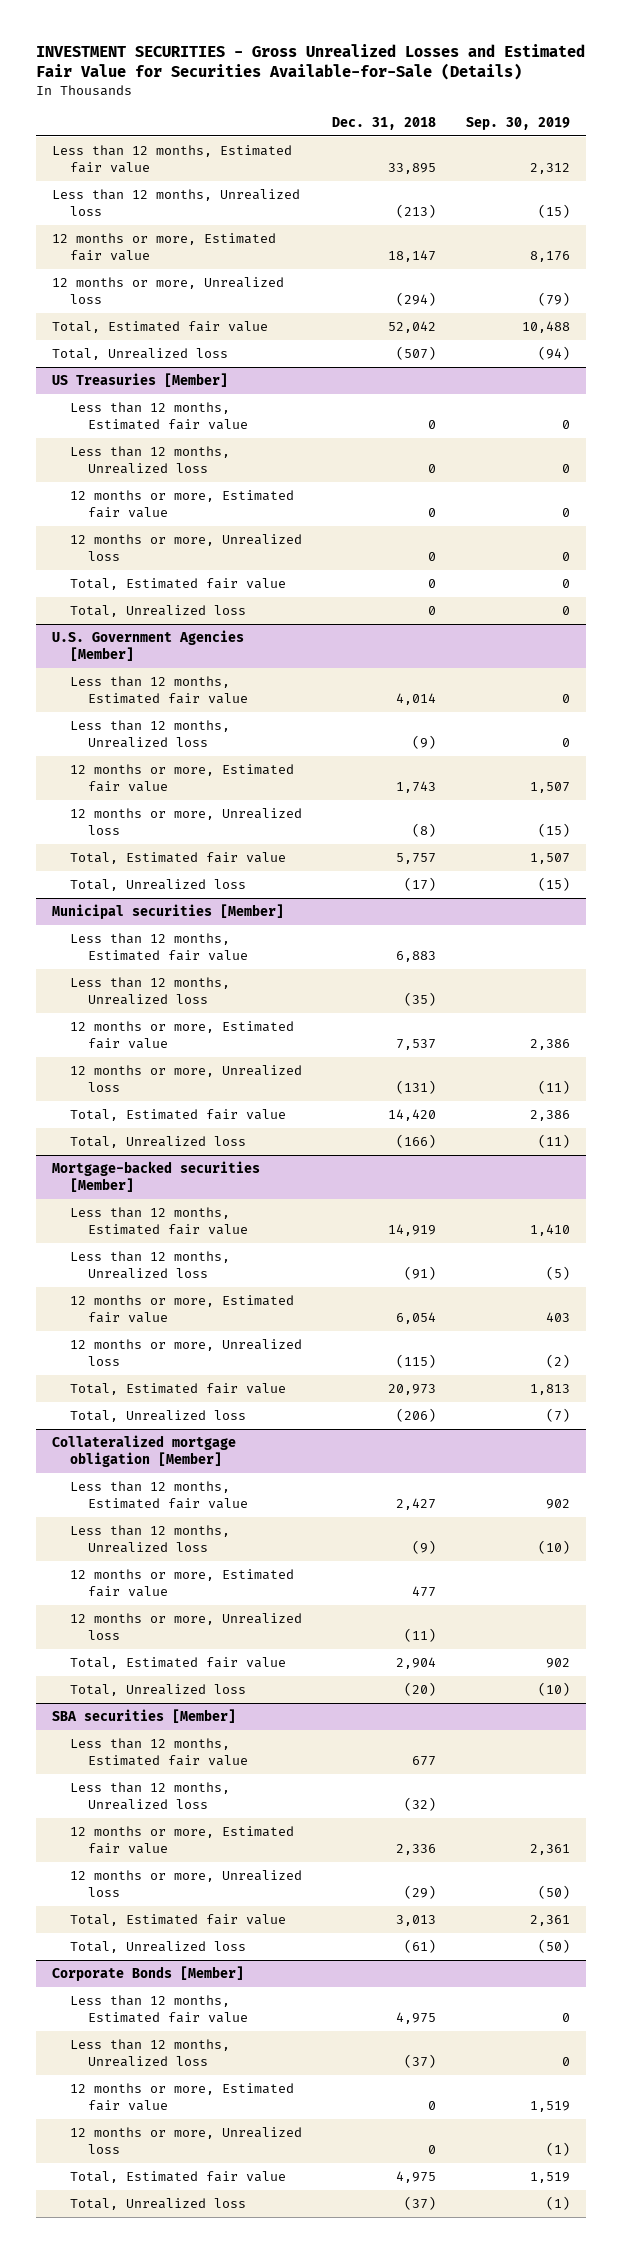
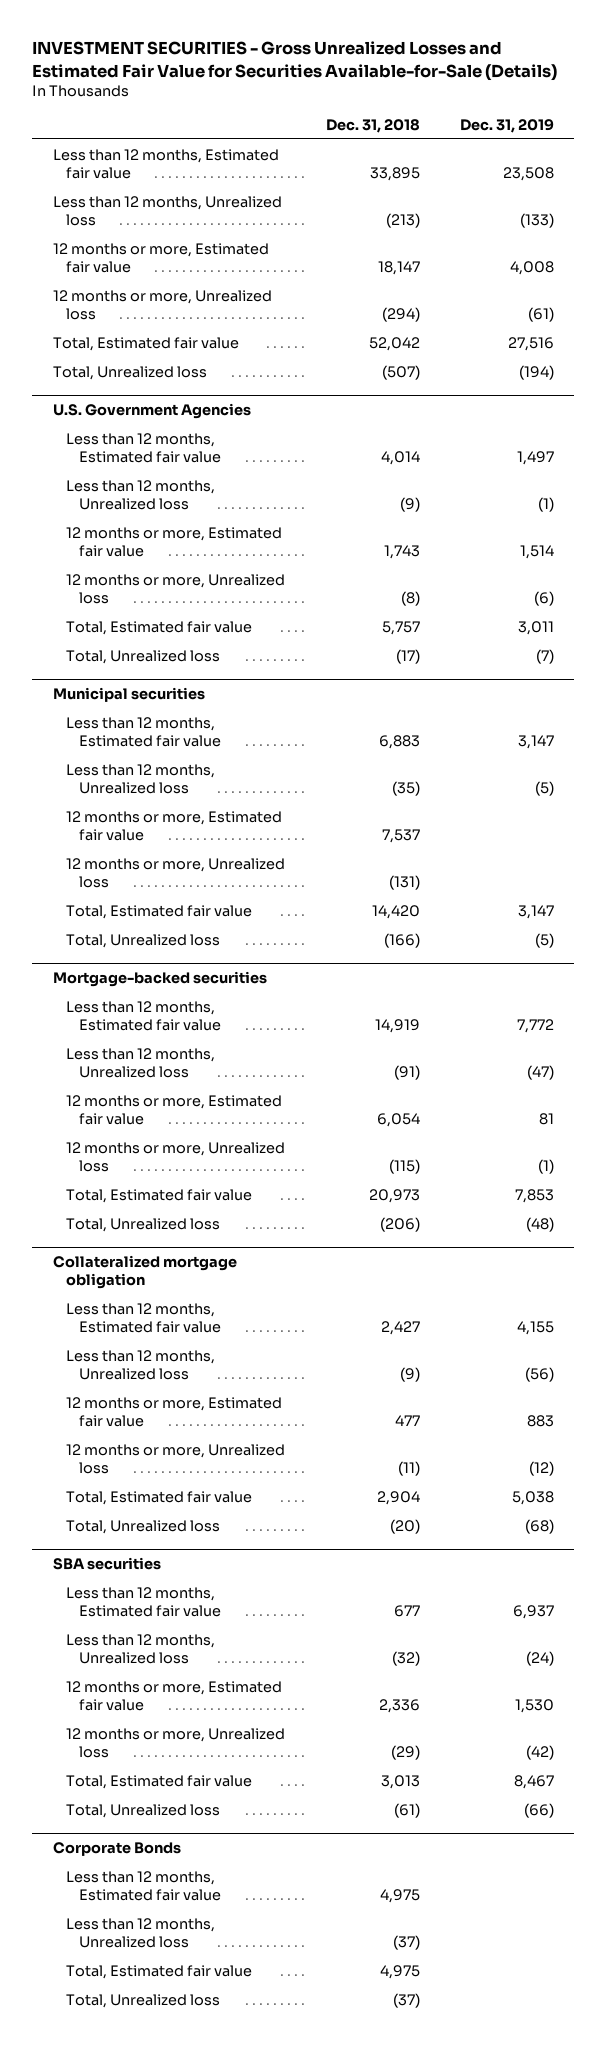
[466,116,571,130] Sep. 30, 2019 -> none
none -> [460,118,555,133] Dec. 31, 2019
[51,373,228,388] US Treasuries [Member] -> none
[69,402,249,431] Less than 12 months, Estimated fair value -> none
[69,446,230,475] Less than 12 months, Unrealized loss -> none
[69,490,294,519] 12 months or more, Estimated fair value -> none
[69,534,302,562] 12 months or more, Unrealized loss -> none
[69,578,286,591] Total, Estimated fair value -> none
[69,605,246,618] Total, Unrealized loss -> none
[51,630,244,662] U.S. Government Agencies [Member] -> [52,402,251,419] U.S. Government Agencies
[51,904,284,920] Municipal securities [Member] -> [52,686,205,702] Municipal securities
[51,1161,260,1193] Mortgage-backed securities [Member] -> [52,970,267,987] Mortgage-backed securities
[51,1435,236,1468] Collateralized mortgage obligation [Member] -> [52,1254,237,1290] Collateralized mortgage obligation
[51,1709,236,1724] SBA securities [Member] -> [52,1556,161,1570] SBA securities
[51,1966,244,1982] Corporate Bonds [Member] -> [52,1841,181,1856] Corporate Bonds
[69,2083,294,2112] 12 months or more, Estimated fair value -> none
[69,2127,302,2155] 12 months or more, Unrealized loss -> none

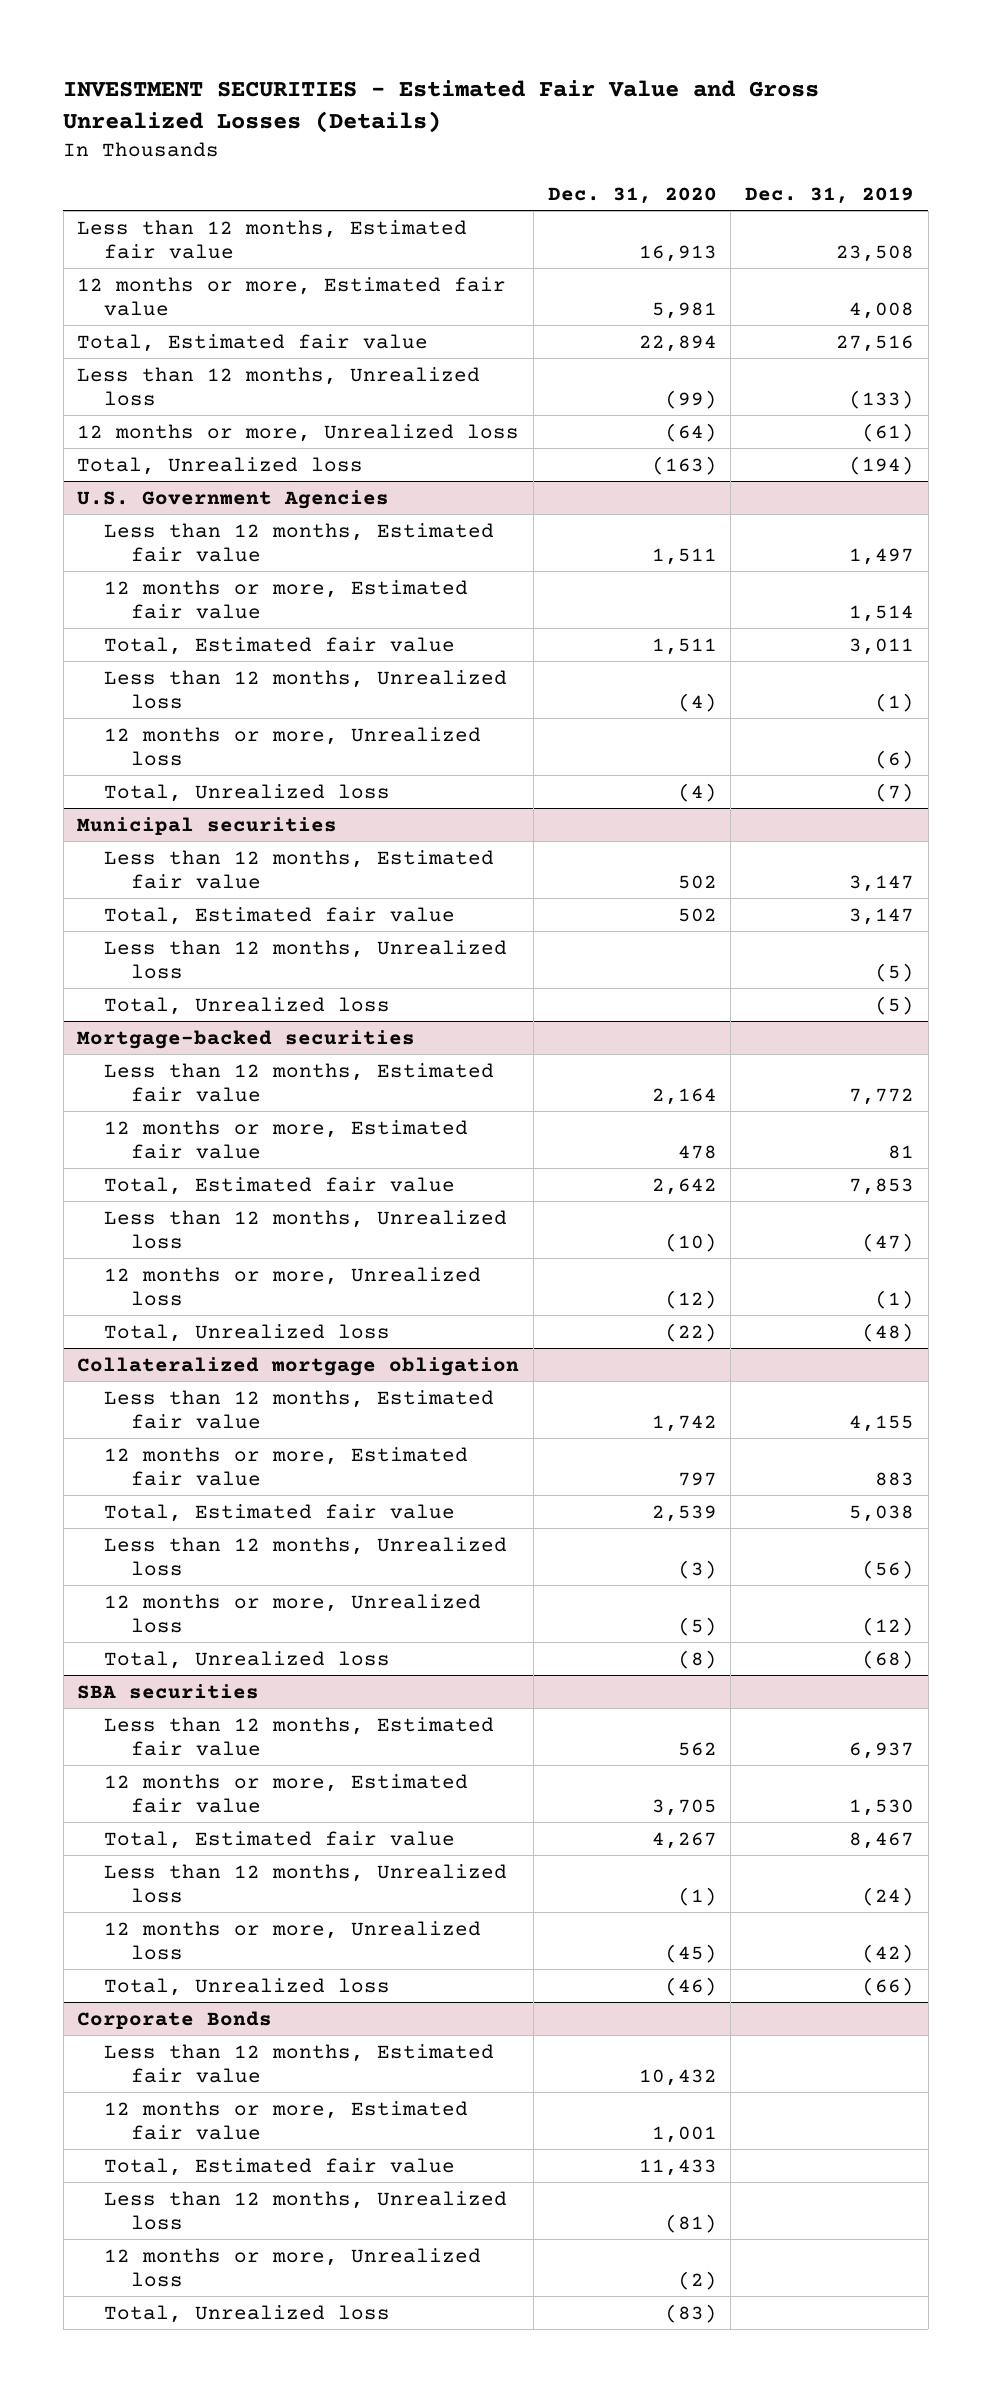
[32,41,558,81] INVESTMENT SECURITIES - Gross Unrealized Losses and Estimated Fair Value for Securities Available-for-Sale (Details) -> [63,79,820,133] INVESTMENT SECURITIES - Estimated Fair Value and Gross Unrealized Losses (Details)
[325,118,420,133] Dec. 31, 2018 -> none
none -> [547,186,717,204] Dec. 31, 2020
[52,195,282,226] Less than 12 months, Unrealized loss -> [77,366,481,406] Less than 12 months, Unrealized loss
[52,289,272,320] 12 months or more, Unrealized loss -> [77,423,520,442] 12 months or more, Unrealized loss
[66,479,216,510] Less than 12 months, Unrealized loss -> [103,669,507,709] Less than 12 months, Unrealized loss
[66,573,286,604] 12 months or more, Unrealized loss -> [103,726,481,766] 12 months or more, Unrealized loss
[66,810,283,841] 12 months or more, Estimated fair value -> none
[66,857,286,888] 12 months or more, Unrealized loss -> none
[66,763,216,794] Less than 12 months, Unrealized loss -> [103,939,507,979] Less than 12 months, Unrealized loss
[66,1047,216,1078] Less than 12 months, Unrealized loss -> [103,1209,507,1249] Less than 12 months, Unrealized loss
[66,1141,286,1172] 12 months or more, Unrealized loss -> [103,1266,481,1306] 12 months or more, Unrealized loss
[66,1349,216,1380] Less than 12 months, Unrealized loss -> [103,1536,507,1576] Less than 12 months, Unrealized loss
[66,1443,286,1474] 12 months or more, Unrealized loss -> [103,1593,481,1633] 12 months or more, Unrealized loss
[66,1633,216,1664] Less than 12 months, Unrealized loss -> [103,1863,507,1903] Less than 12 months, Unrealized loss
[66,1727,286,1758] 12 months or more, Unrealized loss -> [103,1920,481,1960] 12 months or more, Unrealized loss
none -> [103,2100,468,2140] 12 months or more, Estimated fair value
[66,1917,216,1948] Less than 12 months, Unrealized loss -> [103,2190,507,2230] Less than 12 months, Unrealized loss
none -> [103,2247,481,2287] 12 months or more, Unrealized loss

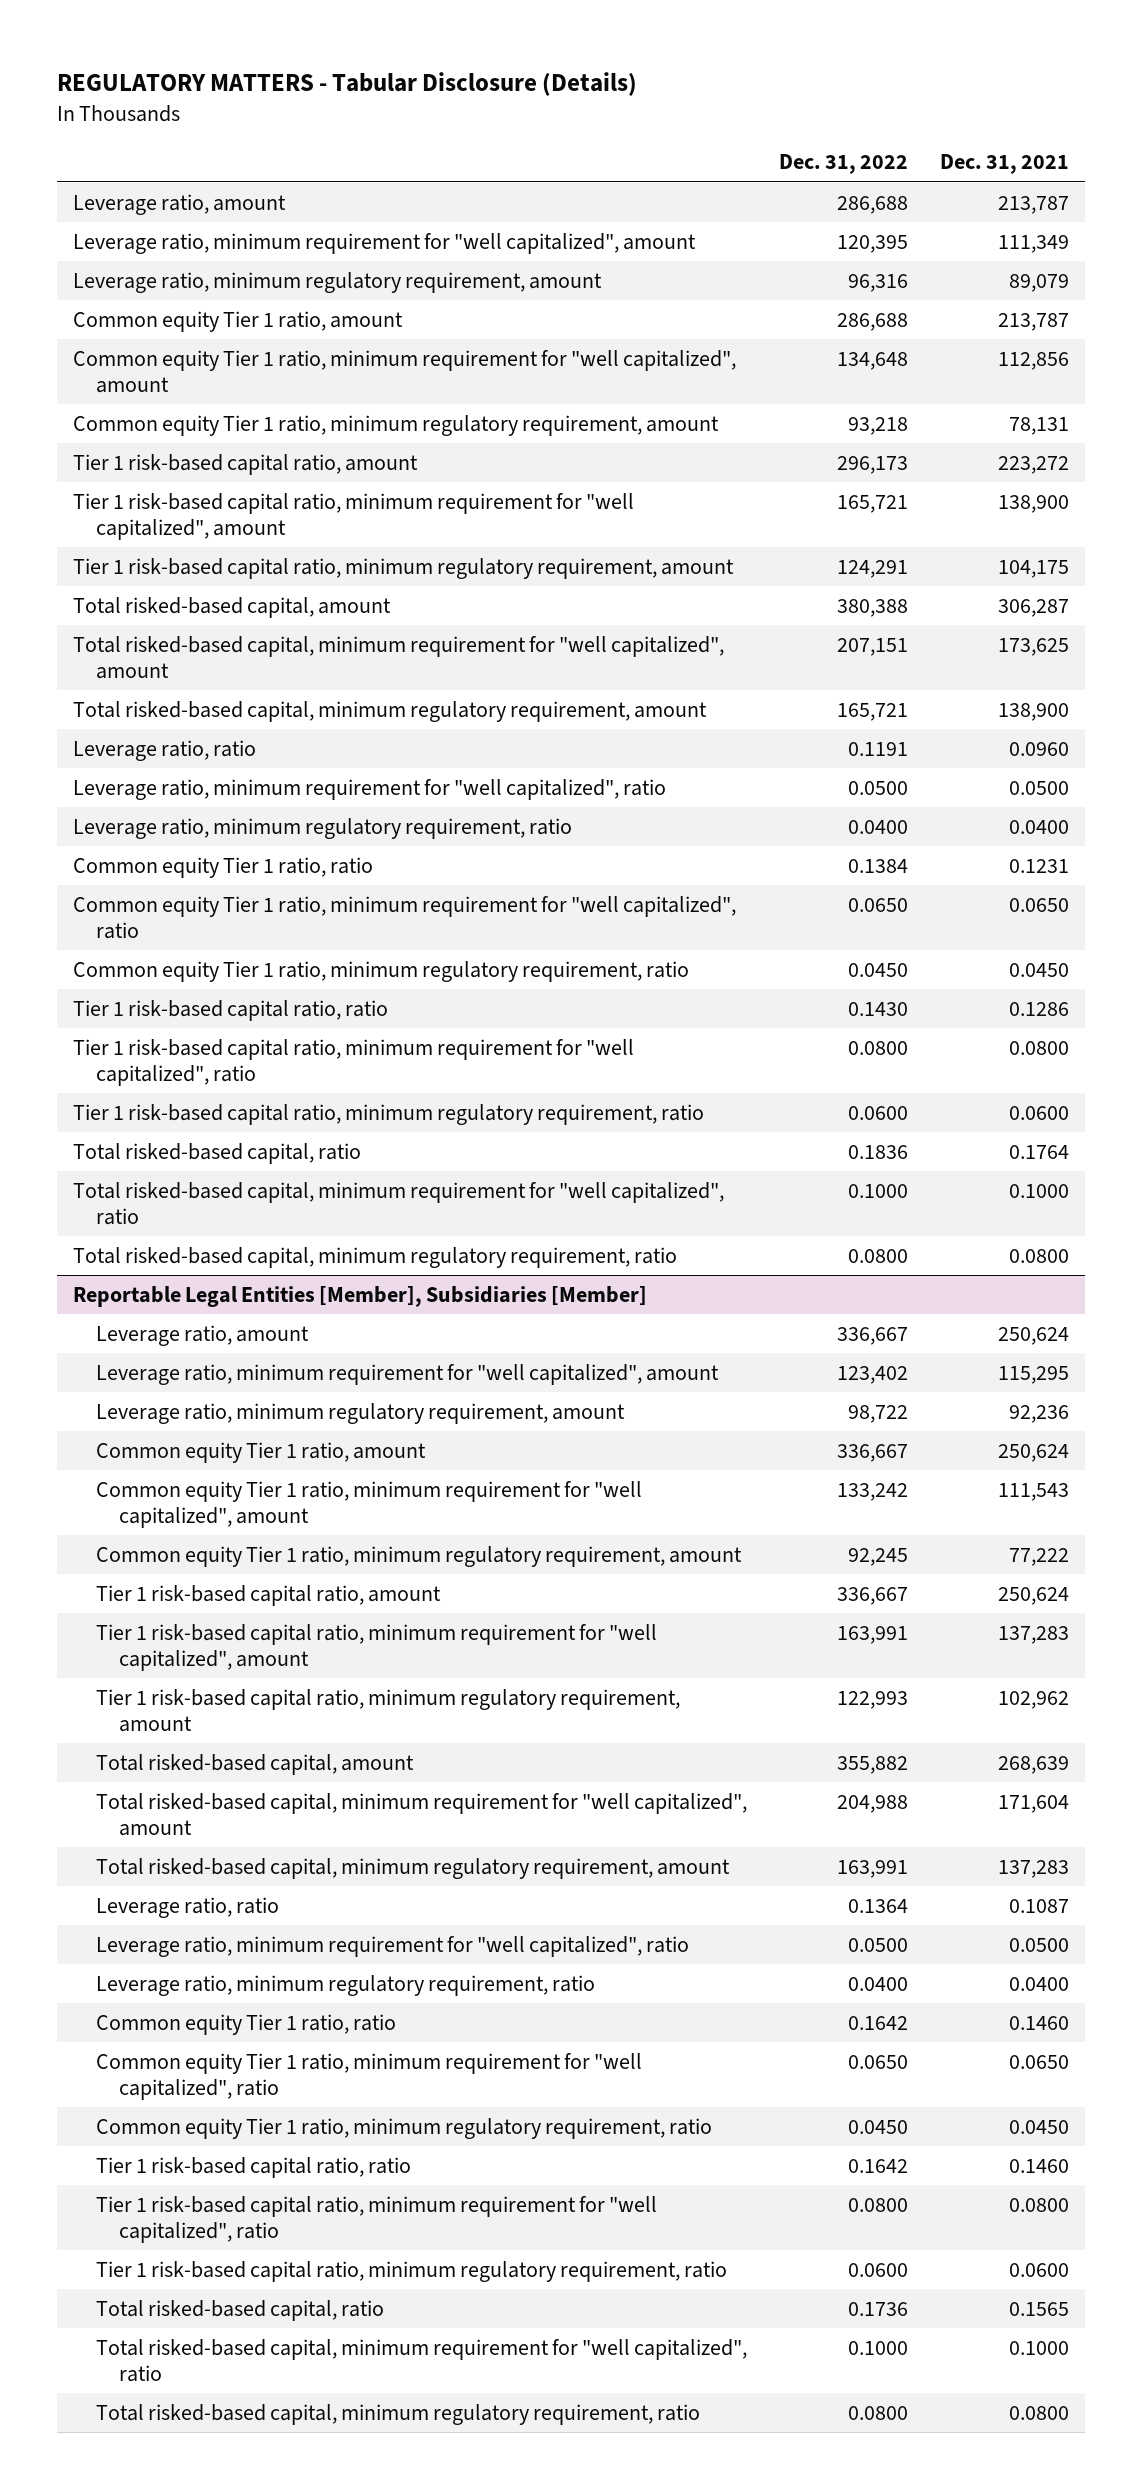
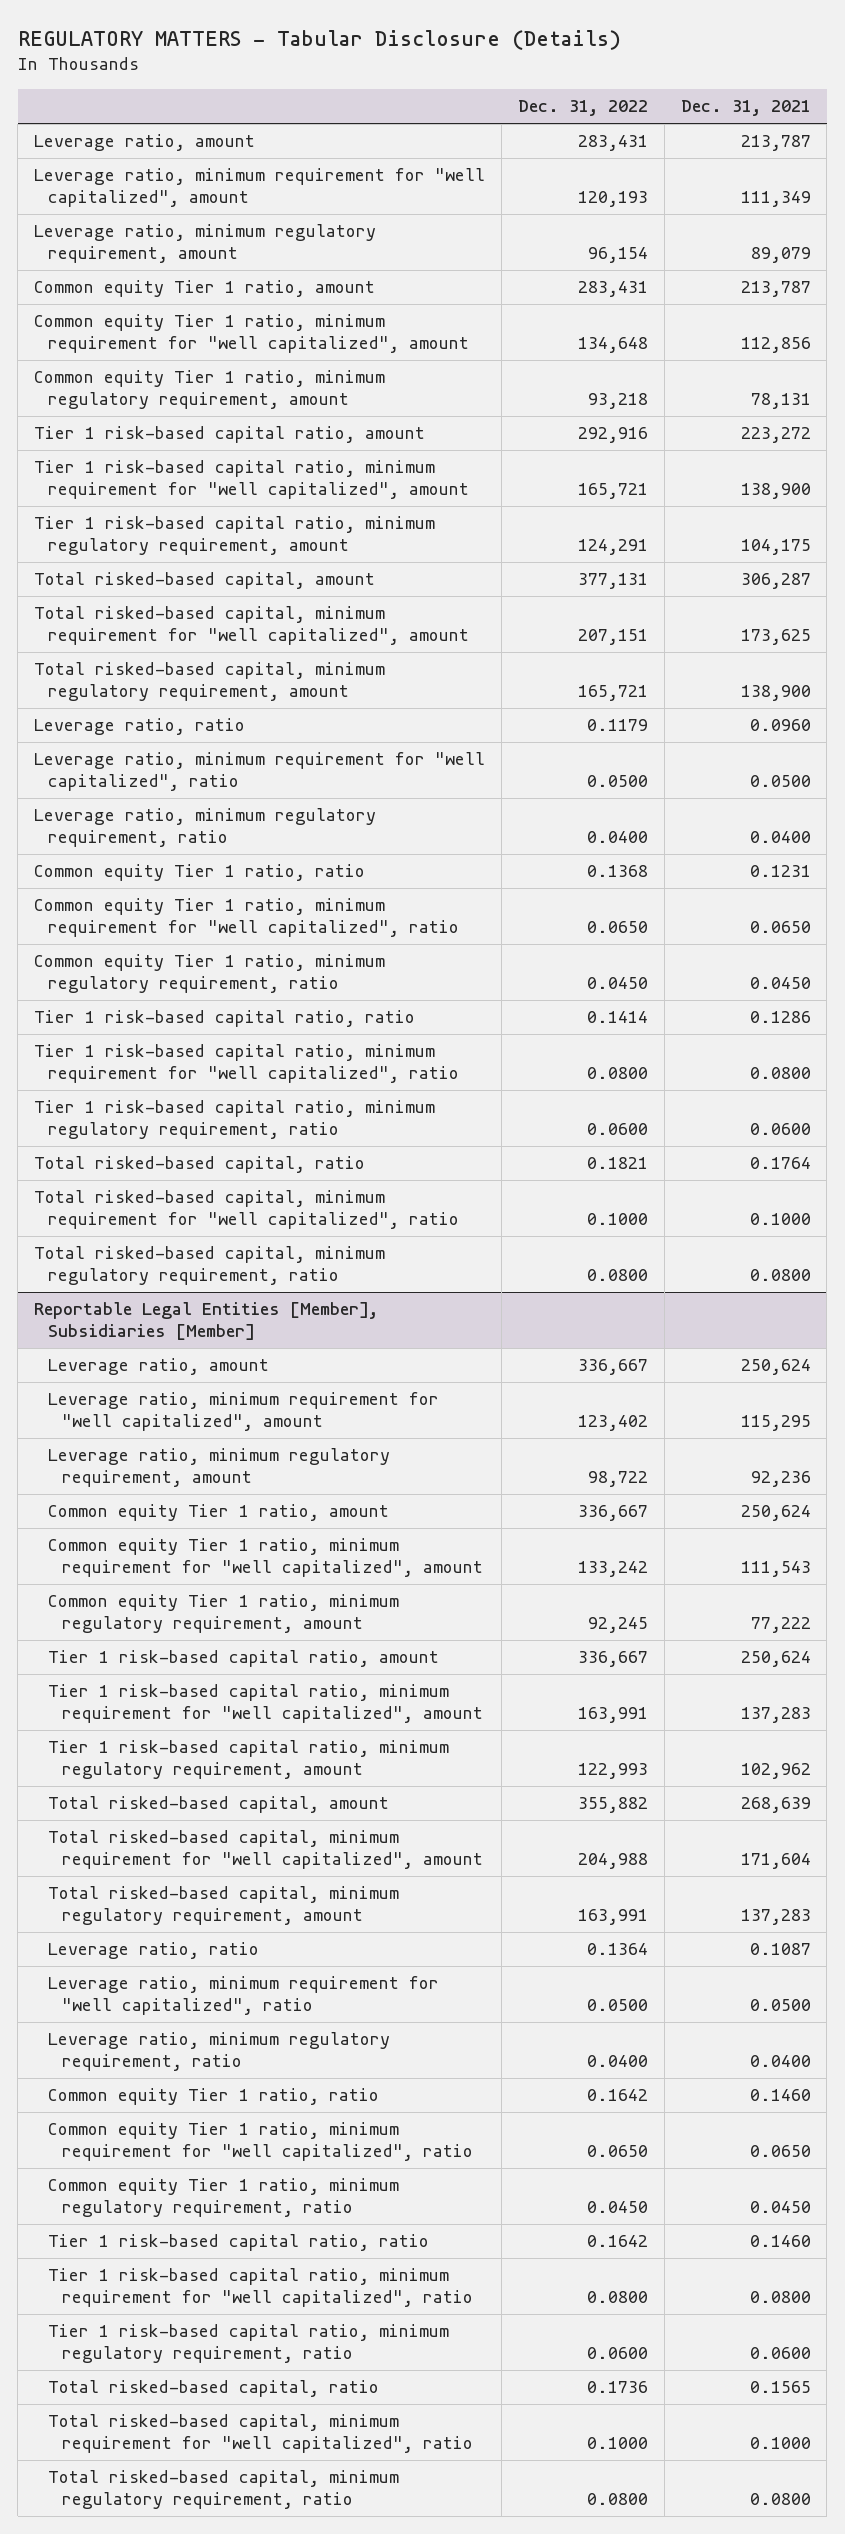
[837,195,909,214] 286,688 -> [577,135,648,152] 283,431
[837,234,909,253] 120,395 -> [577,191,648,208] 120,193
[848,273,909,292] 96,316 -> [587,247,648,264] 96,154
[837,312,909,331] 286,688 -> [577,281,648,298] 283,431
[837,455,909,474] 296,173 -> [577,427,648,444] 292,916
[837,598,909,617] 380,388 -> [577,573,648,590] 377,131
[848,741,909,756] 0.1191 -> [586,719,648,732] 0.1179
[848,858,909,873] 0.1384 -> [586,865,648,878] 0.1368
[848,1001,909,1016] 0.1430 -> [586,1011,648,1024] 0.1414
[848,1144,909,1159] 0.1836 -> [586,1157,648,1170] 0.1821

